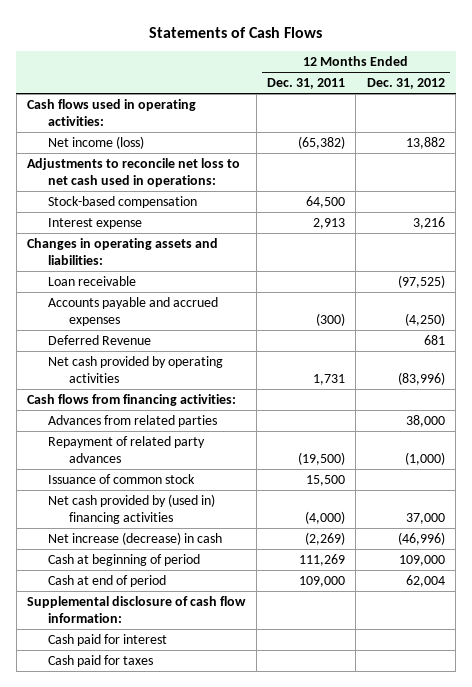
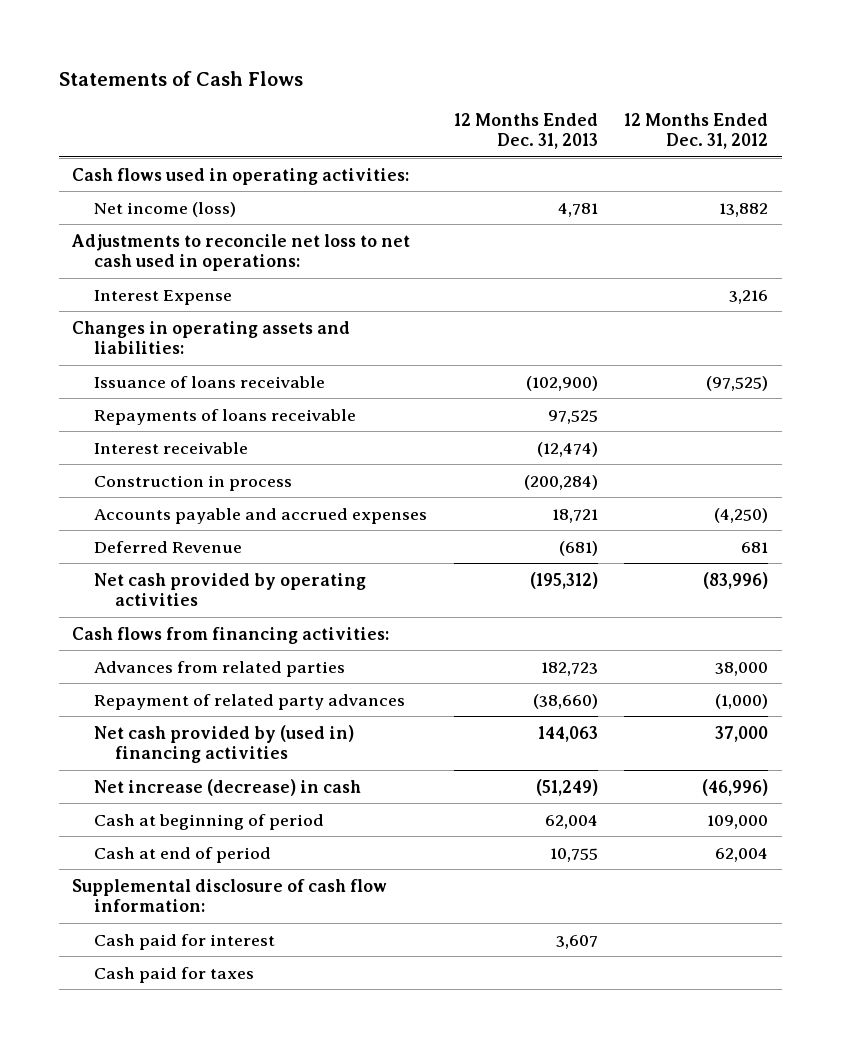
[266,78,345,90] Dec. 31, 2011 -> none
none -> [453,112,598,150] 12 Months Ended Dec. 31, 2013
[48,195,198,208] Stock-based compensation -> none
[48,217,143,229] Interest expense -> [93,289,232,305] Interest Expense
[48,275,137,286] Loan receivable -> [93,375,325,388] Issuance of loans receivable
none -> [93,408,356,425] Repayments of loans receivable
none -> [93,441,248,454] Interest receivable
none -> [93,474,292,491] Construction in process
[48,473,196,484] Issuance of common stock -> none

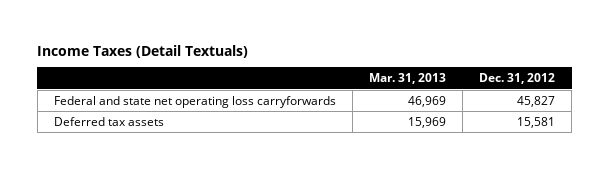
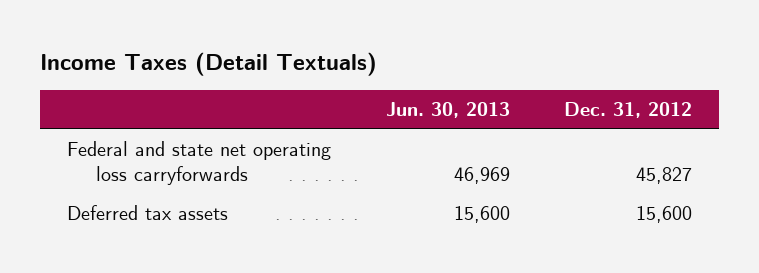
[368,73,446,85] Mar. 31, 2013 -> none
none -> [385,102,510,119] Jun. 30, 2013
[517,116,556,128] 15,581 -> [635,206,692,224] 15,600

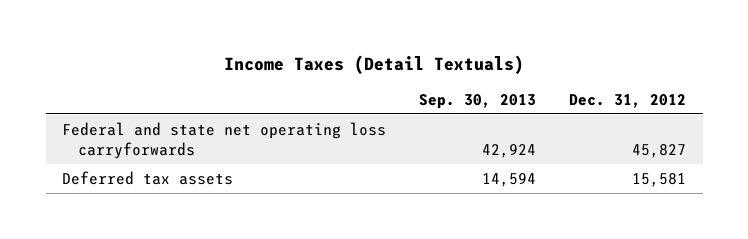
[385,102,510,119] Jun. 30, 2013 -> none
none -> [419,93,537,109] Sep. 30, 2013
[635,206,692,224] 15,600 -> [632,172,687,187] 15,581

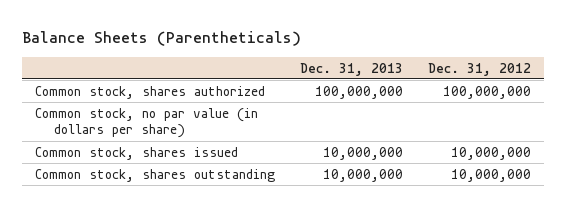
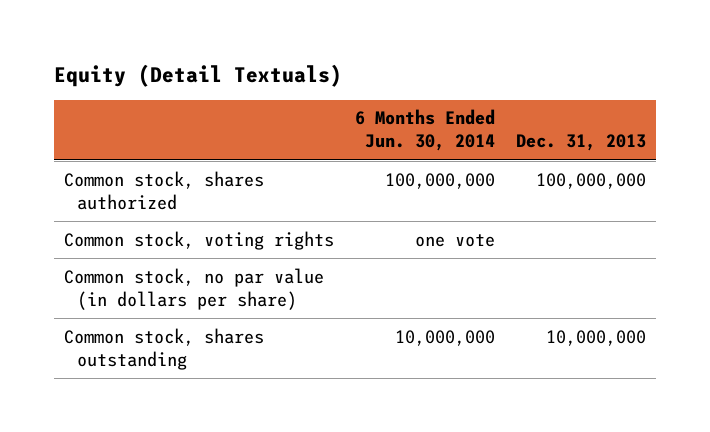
[21,31,301,47] Balance Sheets (Parentheticals) -> [53,63,342,87] Equity (Detail Textuals)
[428,62,532,76] Dec. 31, 2012 -> none
none -> [354,109,495,152] 6 Months Ended Jun. 30, 2014
none -> [64,230,335,250] Common stock, voting rights
[34,146,238,160] Common stock, shares issued -> none

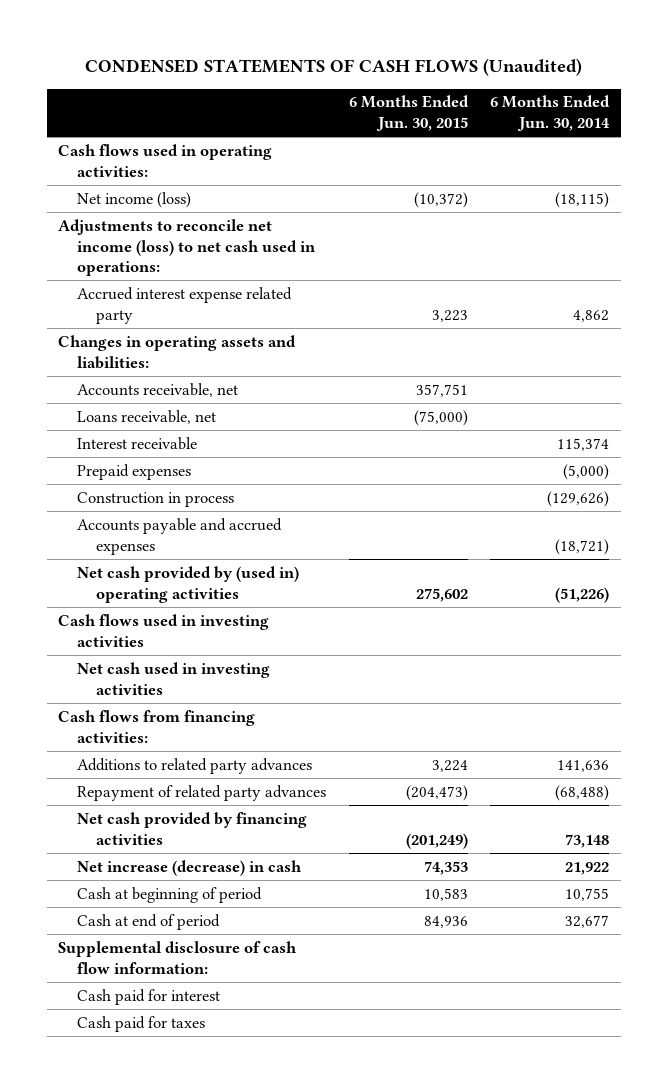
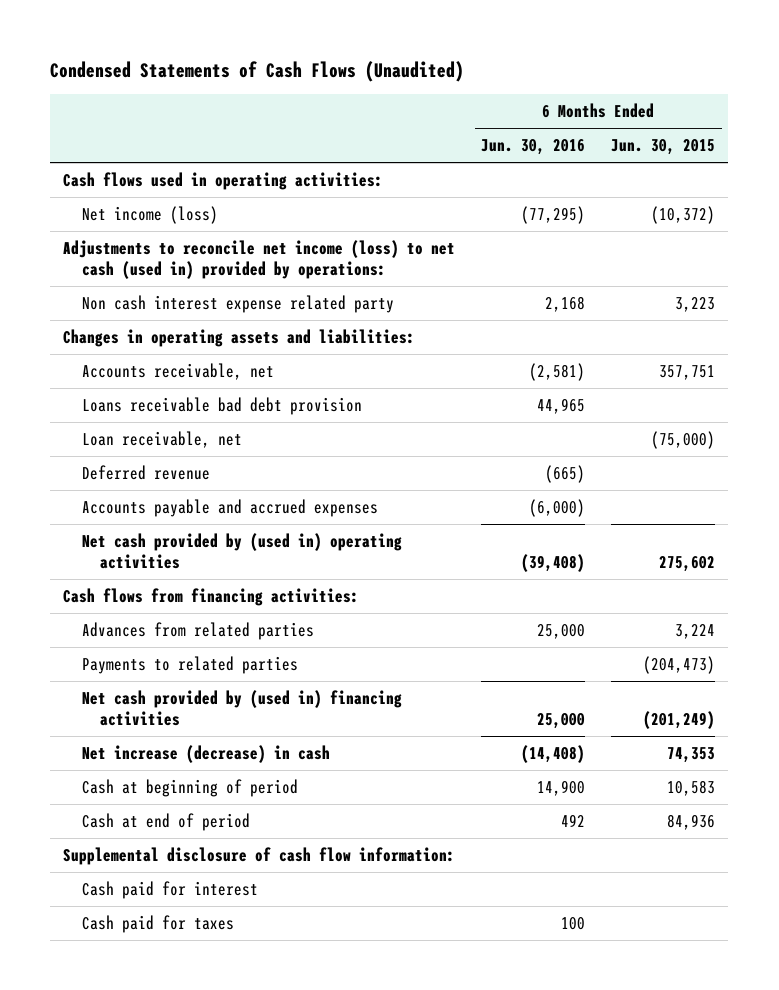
[84,58,582,77] CONDENSED STATEMENTS OF CASH FLOWS (Unaudited) -> [50,60,465,82] Condensed Statements of Cash Flows (Unaudited)
[490,95,611,132] 6 Months Ended Jun. 30, 2014 -> none
none -> [481,139,586,156] Jun. 30, 2016
[58,218,316,277] Adjustments to reconcile net income (loss) to net cash used in operations: -> [63,240,456,280] Adjustments to reconcile net income (loss) to net cash (used in) provided by operations:
[76,286,292,324] Accrued interest expense related party -> [81,295,394,314] Non cash interest expense related party
[76,436,197,450] Interest receivable -> none
[76,463,191,480] Prepaid expenses -> none
[76,491,234,507] Construction in process -> none
none -> [81,397,362,416] Loans receivable bad debt provision
[76,409,216,424] Loans receivable, net -> [81,431,242,449] Loan receivable, net
none -> [81,465,210,481] Deferred revenue
[58,613,270,647] Cash flows used in investing activities -> none
[76,661,270,695] Net cash used in investing activities -> none
[76,757,312,774] Additions to related party advances -> [81,622,314,641] Advances from related parties
[76,784,326,801] Repayment of related party advances -> [81,656,298,675] Payments to related parties
[76,811,307,845] Net cash provided by financing activities -> [81,690,402,727] Net cash provided by (used in) financing activities

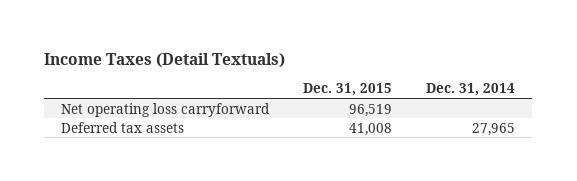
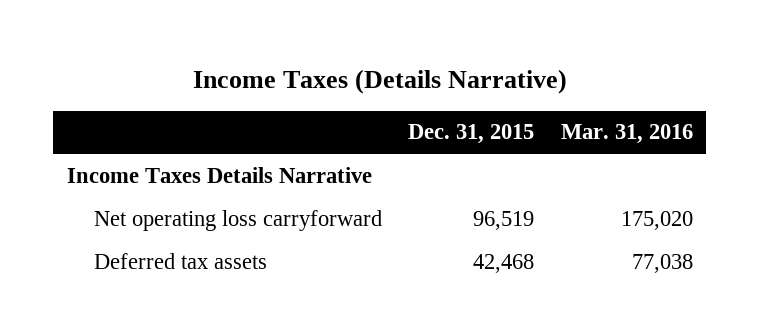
[44,53,286,69] Income Taxes (Detail Textuals) -> [192,69,567,95] Income Taxes (Details Narrative)
[426,83,516,97] Dec. 31, 2014 -> none
none -> [560,124,693,145] Mar. 31, 2016
none -> [66,166,372,183] Income Taxes Details Narrative
[349,122,393,136] 41,008 -> [473,253,535,273] 42,468

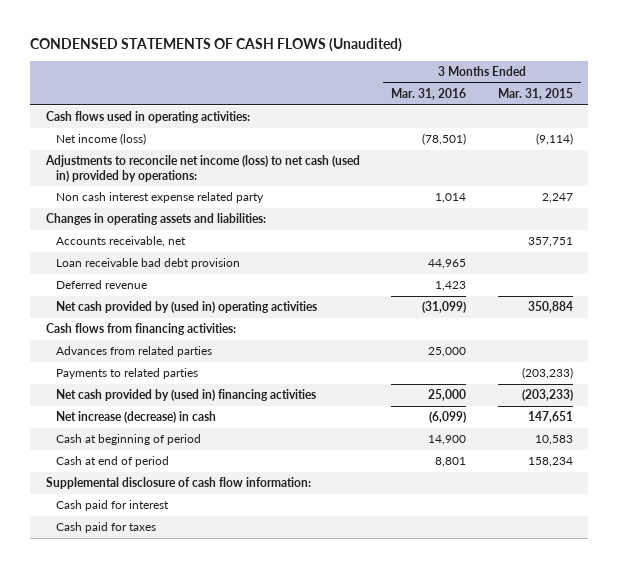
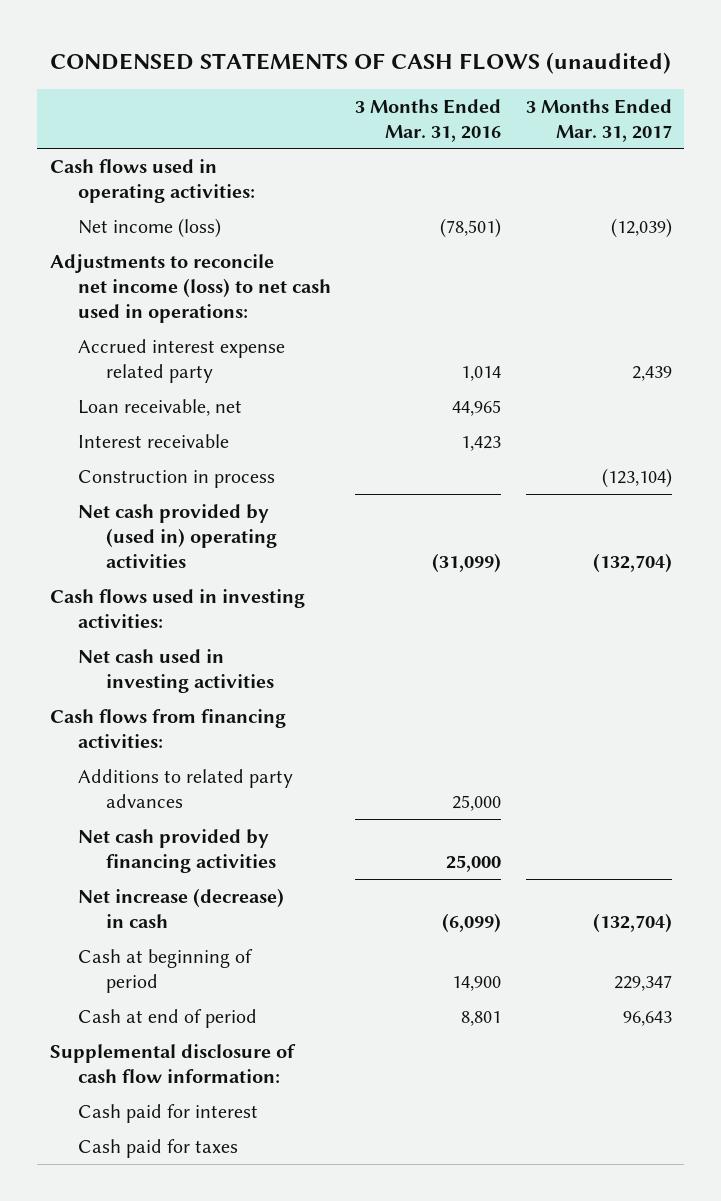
[29,37,402,52] CONDENSED STATEMENTS OF CASH FLOWS (Unaudited) -> [49,51,671,74] CONDENSED STATEMENTS OF CASH FLOWS (unaudited)
[497,88,573,101] Mar. 31, 2015 -> none
none -> [525,98,672,142] 3 Months Ended Mar. 31, 2017
[45,213,266,226] Changes in operating assets and liabilities: -> none
[55,236,186,248] Accounts receivable, net -> none
[44,155,360,182] Adjustments to reconcile net income (loss) to net cash (used in) provided by operations: -> [49,253,331,323] Adjustments to reconcile net income (loss) to net cash used in operations:
[55,192,264,204] Non cash interest expense related party -> [77,338,285,383] Accrued interest expense related party
[55,258,240,270] Loan receivable bad debt provision -> [77,398,242,416] Loan receivable, net
[55,280,147,290] Deferred revenue -> [77,433,229,448] Interest receivable
none -> [77,469,275,488] Construction in process
none -> [49,588,305,628] Cash flows used in investing activities:
none -> [77,648,275,693] Net cash used in investing activities
[55,368,198,380] Payments to related parties -> none
[55,346,212,358] Advances from related parties -> [77,768,293,808] Additions to related party advances
[55,389,316,402] Net cash provided by (used in) financing activities -> [77,828,277,873] Net cash provided by financing activities

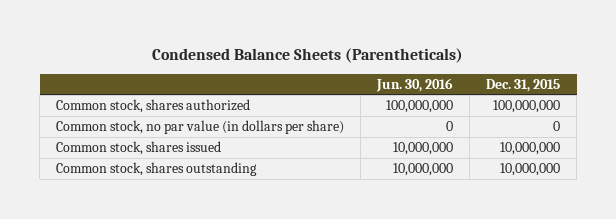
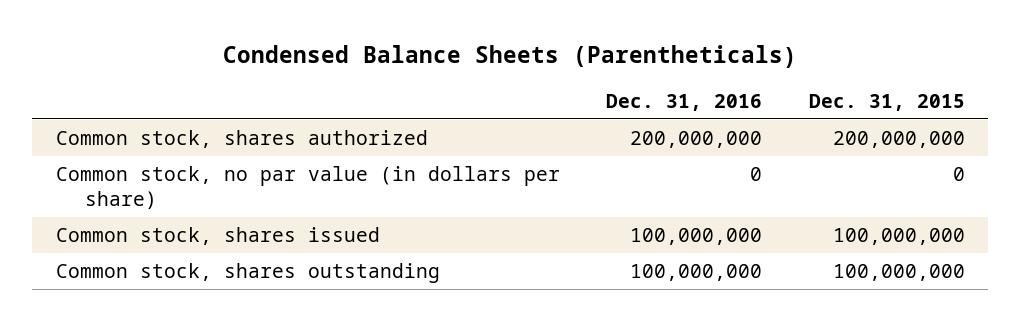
[376,77,454,92] Jun. 30, 2016 -> none
none -> [606,93,763,111] Dec. 31, 2016
[493,99,561,113] 100,000,000 -> [833,131,966,149] 200,000,000
[500,141,561,155] 10,000,000 -> [833,228,966,246] 100,000,000
[500,162,561,176] 10,000,000 -> [833,264,966,282] 100,000,000

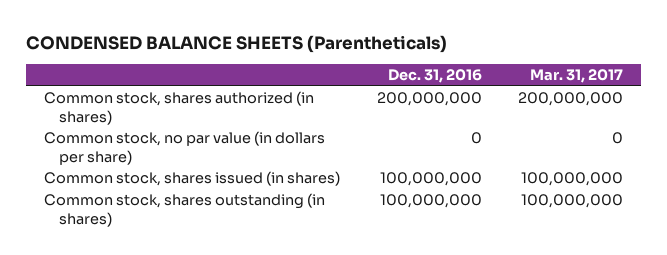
[223,44,798,68] Condensed Balance Sheets (Parentheticals) -> [26,34,448,53] CONDENSED BALANCE SHEETS (Parentheticals)
[809,93,966,111] Dec. 31, 2015 -> none
none -> [529,68,623,83] Mar. 31, 2017
[55,130,428,149] Common stock, shares authorized -> [44,91,315,125] Common stock, shares authorized (in shares)
[55,227,380,246] Common stock, shares issued -> [44,171,341,187] Common stock, shares issued (in shares)
[55,263,440,284] Common stock, shares outstanding -> [44,193,326,227] Common stock, shares outstanding (in shares)

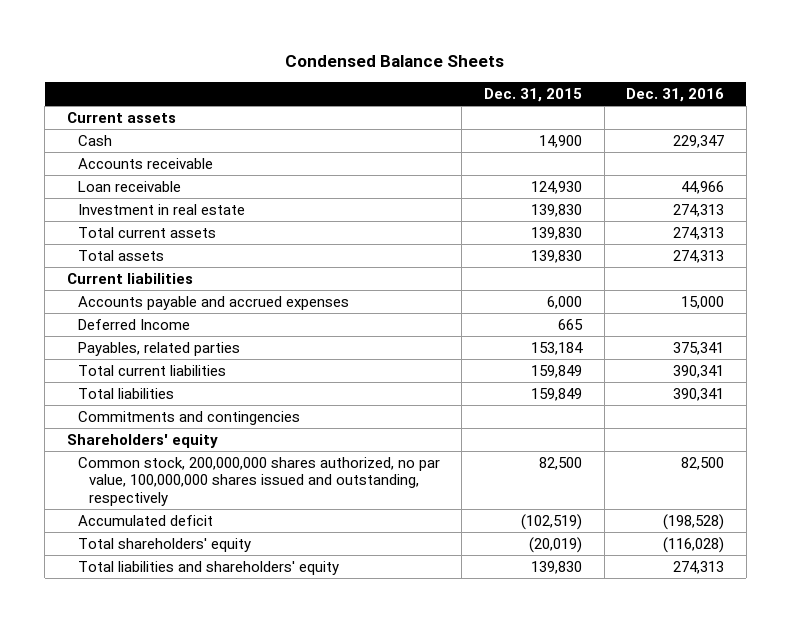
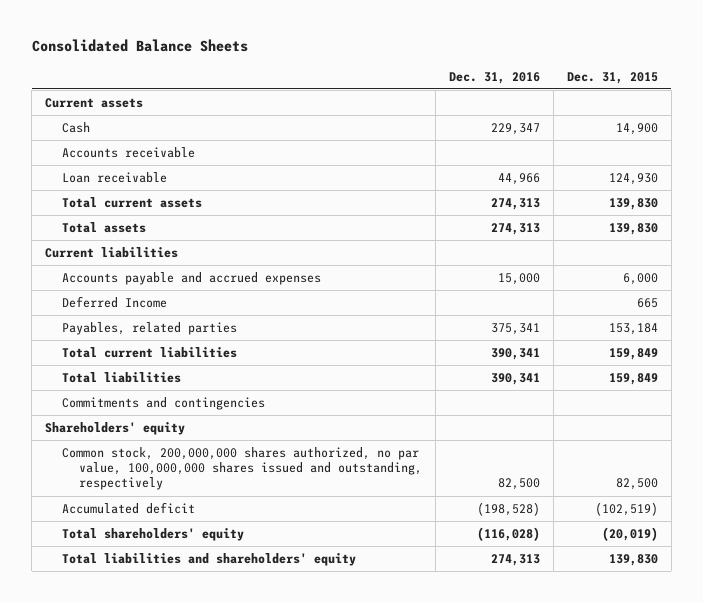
[285,55,505,68] Condensed Balance Sheets -> [31,39,248,53] Consolidated Balance Sheets
[77,203,245,215] Investment in real estate -> none

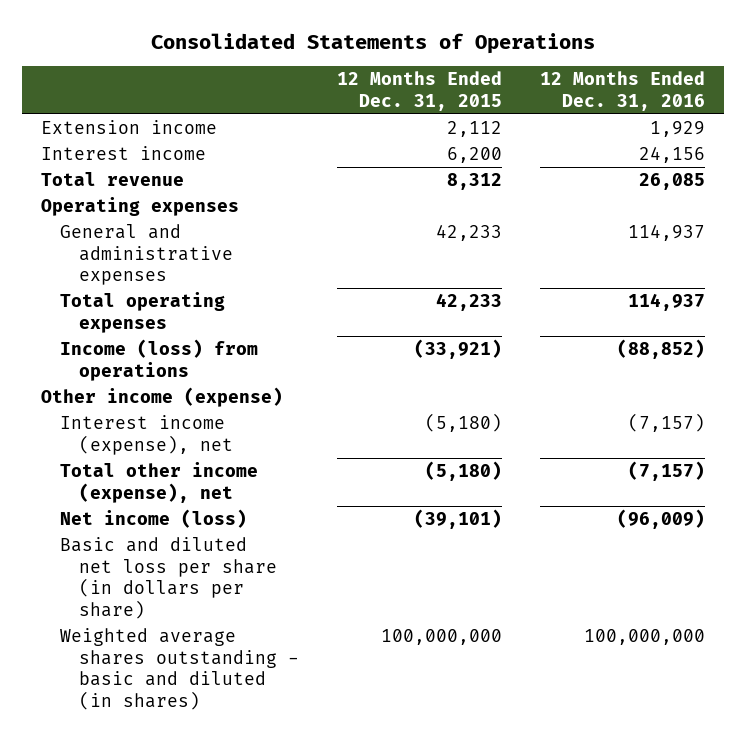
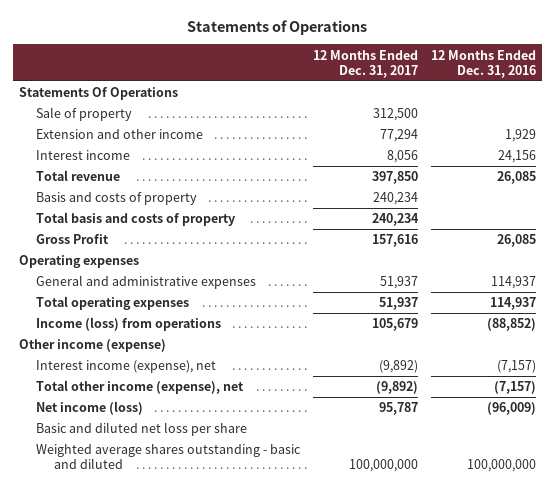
[150,32,595,54] Consolidated Statements of Operations -> [187,19,368,35] Statements of Operations
[337,70,503,111] 12 Months Ended Dec. 31, 2015 -> none
none -> [313,49,419,78] 12 Months Ended Dec. 31, 2017
none -> [18,87,178,101] Statements Of Operations
none -> [36,107,133,122] Sale of property
[40,120,217,135] Extension income -> [36,129,204,140] Extension and other income
none -> [36,192,198,206] Basis and costs of property
none -> [36,212,236,227] Total basis and costs of property
none -> [36,234,110,245] Gross Profit
[59,537,278,620] Basic and diluted net loss per share (in dollars per share) -> [36,422,248,437] Basic and diluted net loss per share
[59,628,300,711] Weighted average shares outstanding - basic and diluted (in shares) -> [36,444,302,470] Weighted average shares outstanding - basic and diluted

